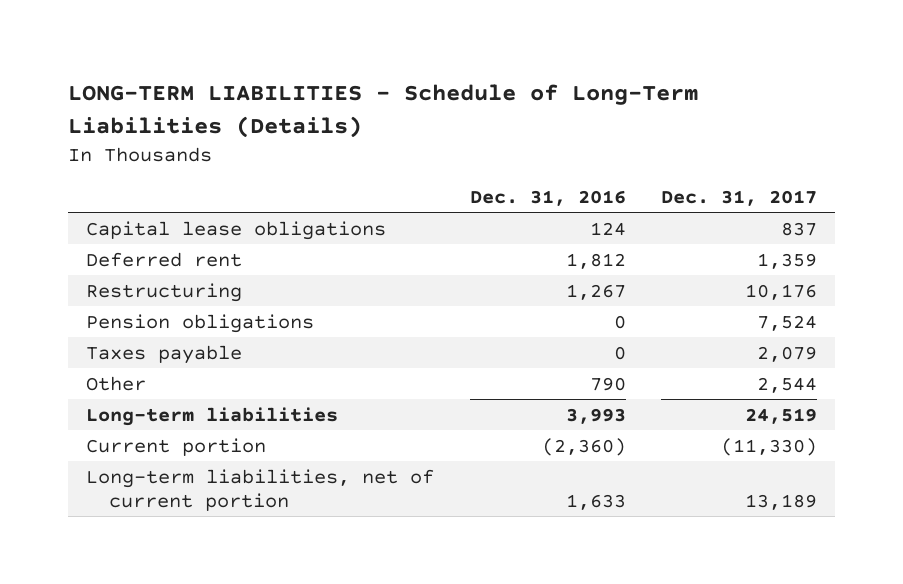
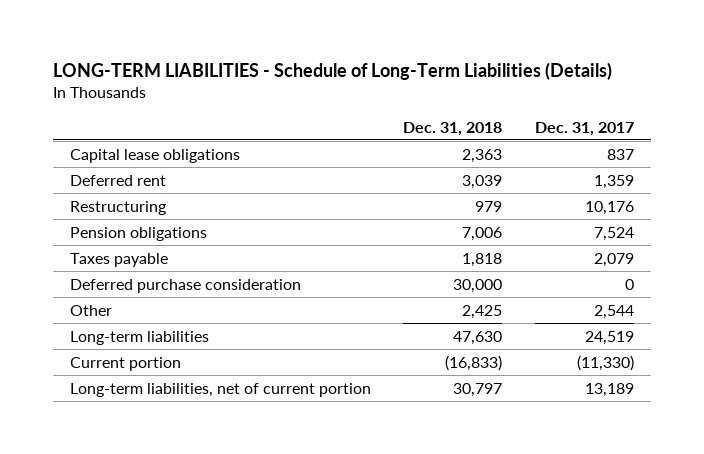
[469,189,626,206] Dec. 31, 2016 -> none
none -> [403,121,503,136] Dec. 31, 2018
none -> [69,278,301,293] Deferred purchase consideration

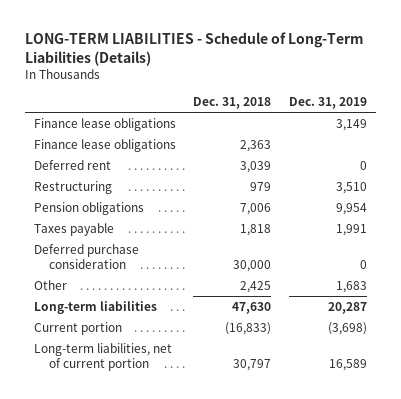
[535,121,635,136] Dec. 31, 2017 -> none
none -> [288,97,367,110] Dec. 31, 2019
none -> [33,117,176,131] Finance lease obligations
[69,148,240,163] Capital lease obligations -> [33,138,176,152] Finance lease obligations

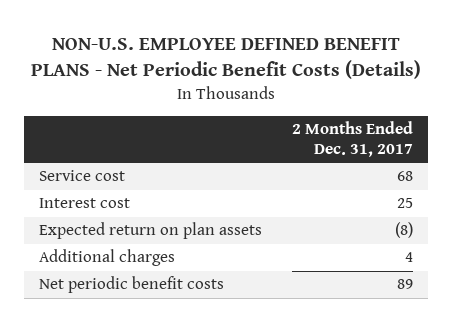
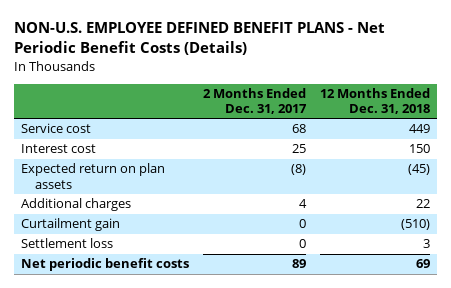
none -> [320,88,431,115] 12 Months Ended Dec. 31, 2018
none -> [20,218,120,232] Curtailment gain
none -> [20,238,113,249] Settlement loss

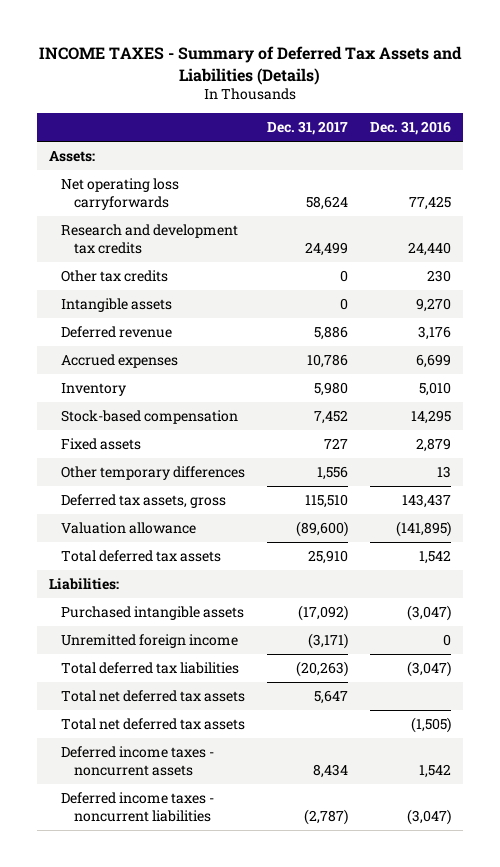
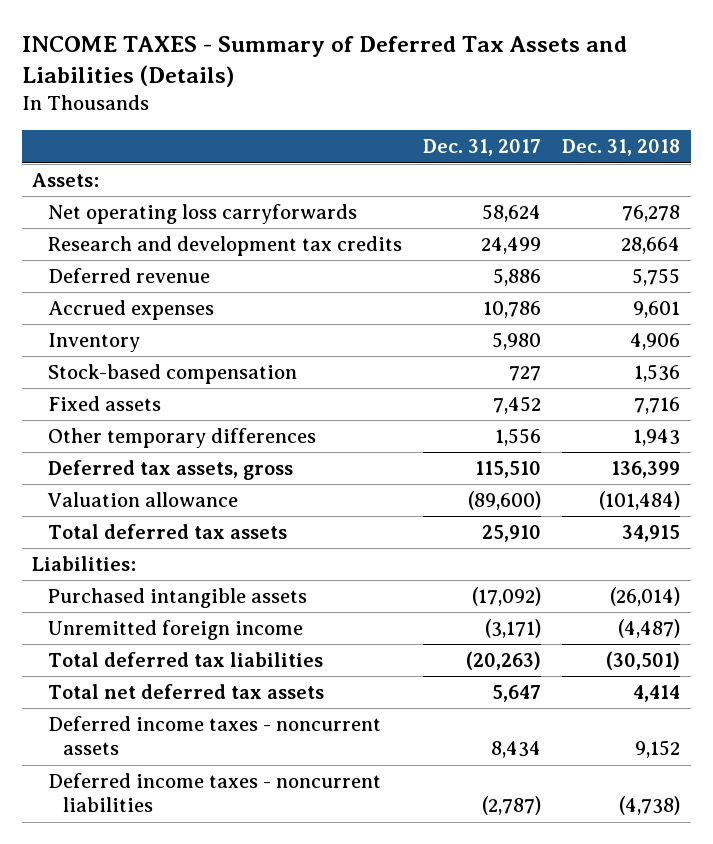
[370,121,452,136] Dec. 31, 2016 -> none
none -> [562,139,681,157] Dec. 31, 2018
[61,269,169,282] Other tax credits -> none
[61,297,173,312] Intangible assets -> none
[314,409,349,424] 7,452 -> [508,366,541,382] 727
[324,437,349,449] 727 -> [492,396,541,415] 7,452
[61,717,246,730] Total net deferred tax assets -> none

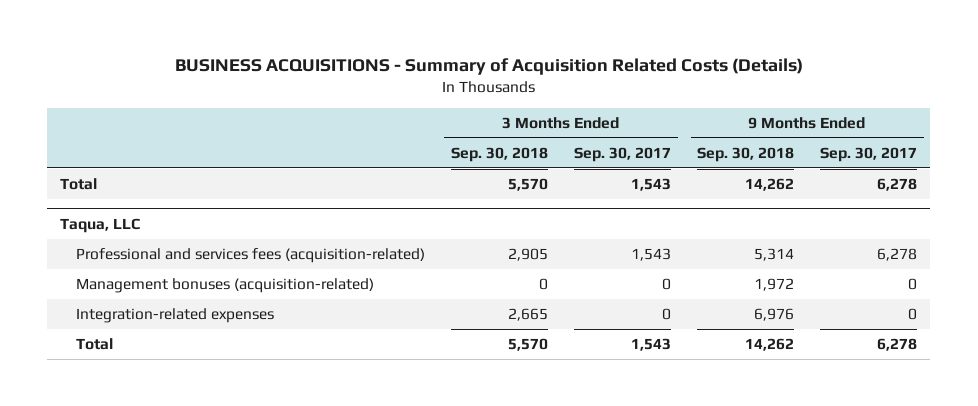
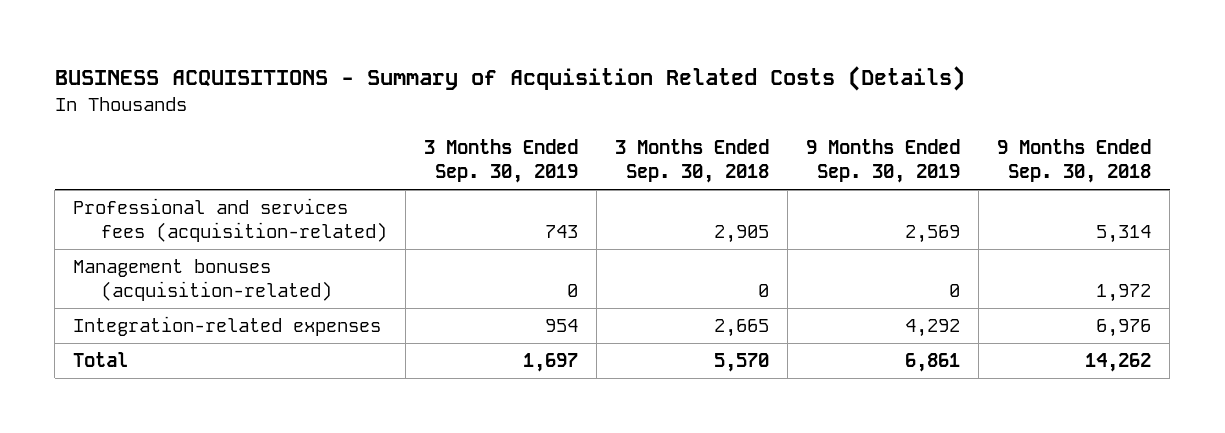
[574,146,672,162] Sep. 30, 2017 -> none
[820,146,918,162] Sep. 30, 2017 -> none
none -> [424,139,579,184] 3 Months Ended Sep. 30, 2019
none -> [806,139,961,184] 9 Months Ended Sep. 30, 2019
[60,178,98,191] Total -> none
[60,217,141,233] Taqua, LLC -> none

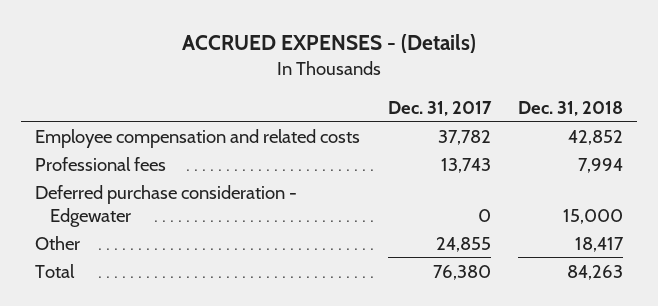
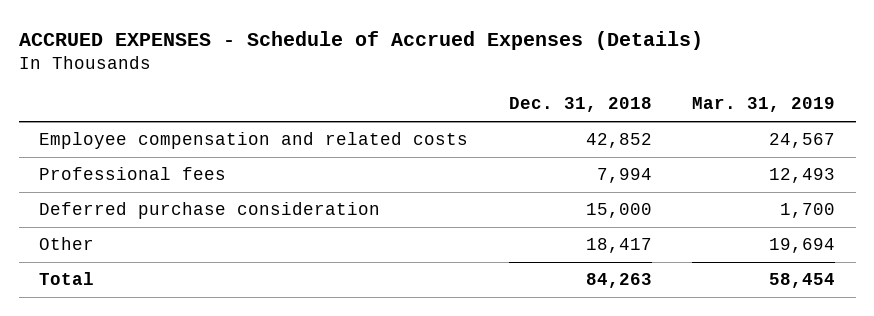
[182,33,477,53] ACCRUED EXPENSES - (Details) -> [18,30,703,50] ACCRUED EXPENSES - Schedule of Accrued Expenses (Details)
[387,100,492,116] Dec. 31, 2017 -> none
none -> [692,97,836,113] Mar. 31, 2019
[34,184,297,227] Deferred purchase consideration - Edgewater -> [38,202,380,220] Deferred purchase consideration

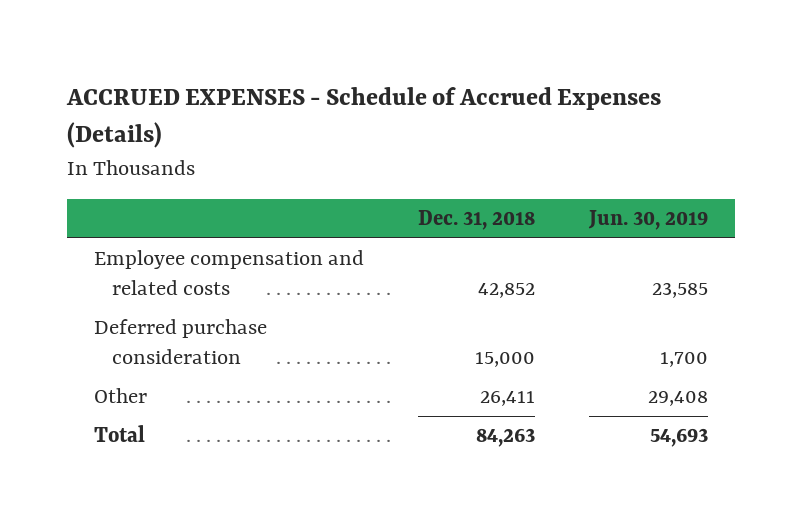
[692,97,836,113] Mar. 31, 2019 -> none
none -> [588,210,709,231] Jun. 30, 2019
[38,167,226,181] Professional fees -> none
[585,238,652,254] 18,417 -> [480,391,536,407] 26,411

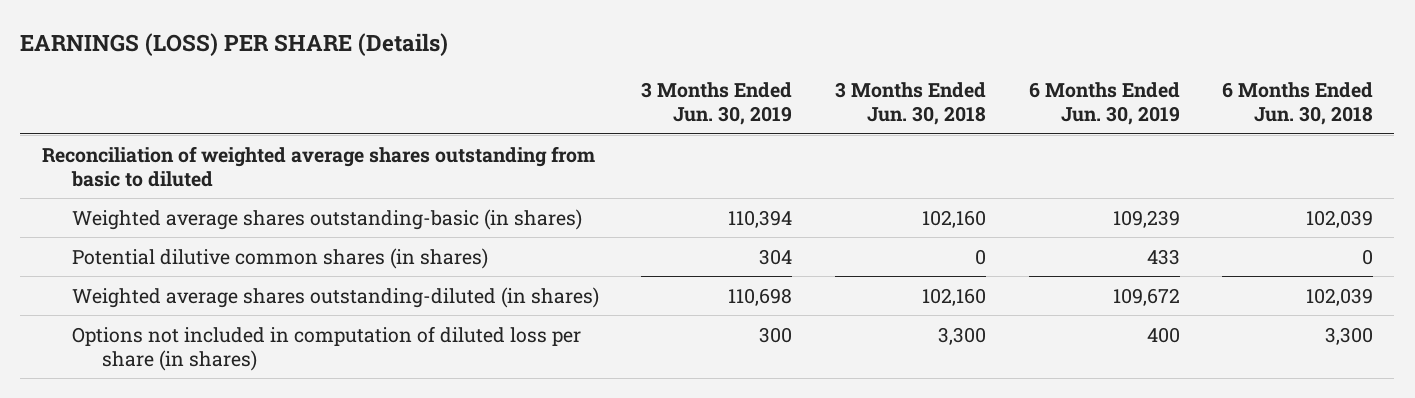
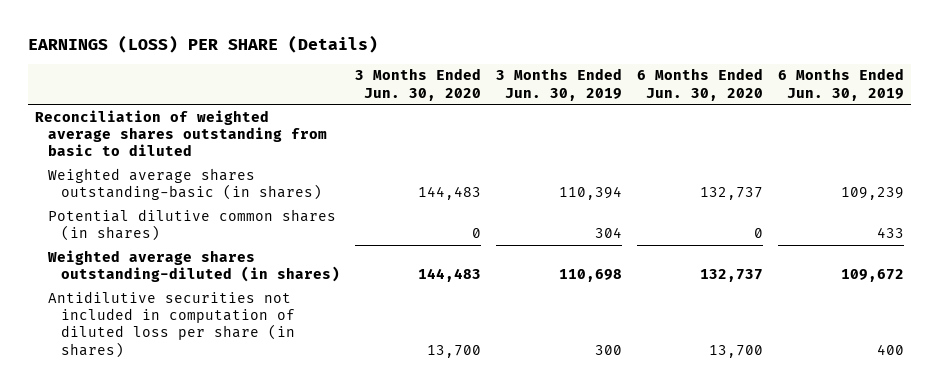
[834,82,986,126] 3 Months Ended Jun. 30, 2018 -> none
[1222,82,1374,126] 6 Months Ended Jun. 30, 2018 -> none
none -> [355,68,482,101] 3 Months Ended Jun. 30, 2020
none -> [636,68,763,101] 6 Months Ended Jun. 30, 2020
[71,325,581,371] Options not included in computation of diluted loss per share (in shares) -> [48,290,296,358] Antidilutive securities not included in computation of diluted loss per share (in shares)

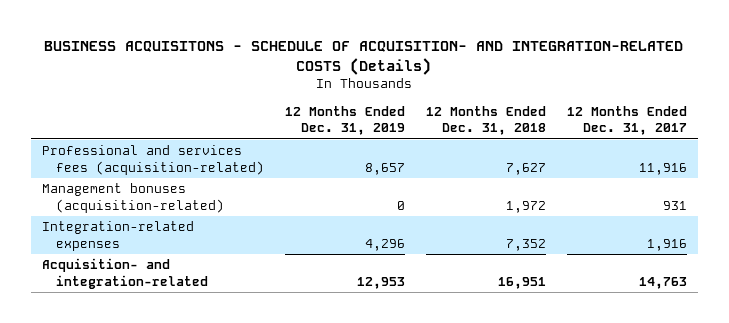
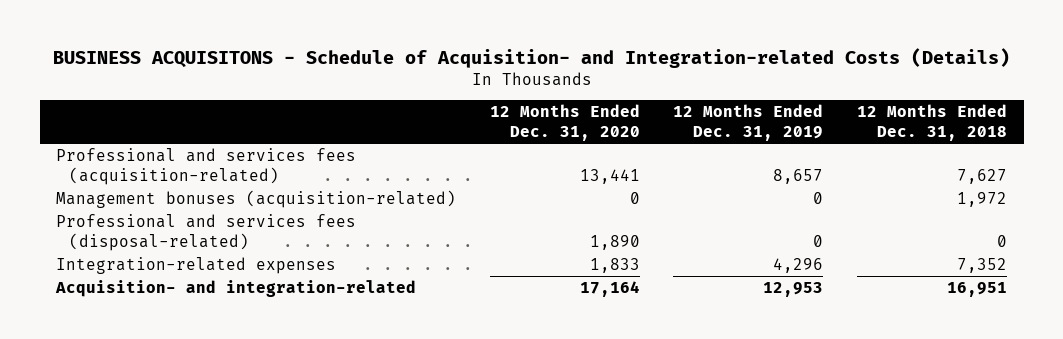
[44,40,684,75] BUSINESS ACQUISITONS - SCHEDULE OF ACQUISITION- AND INTEGRATION-RELATED COSTS (Details) -> [52,47,1010,68] BUSINESS ACQUISITONS - Schedule of Acquisition- and Integration-related Costs (Details)
[567,105,688,136] 12 Months Ended Dec. 31, 2017 -> none
none -> [489,104,640,141] 12 Months Ended Dec. 31, 2020
none -> [56,214,357,251] Professional and services fees (disposal-related)

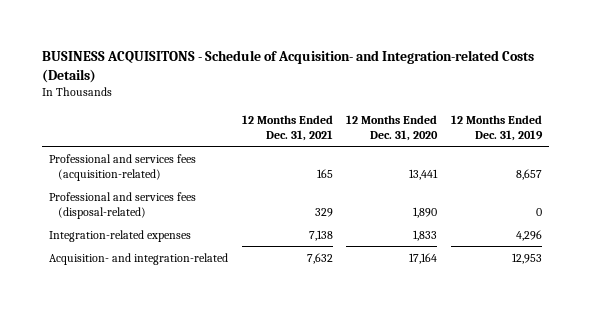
[856,104,1007,141] 12 Months Ended Dec. 31, 2018 -> none
none -> [241,115,333,141] 12 Months Ended Dec. 31, 2021
[56,190,457,209] Management bonuses (acquisition-related) -> none

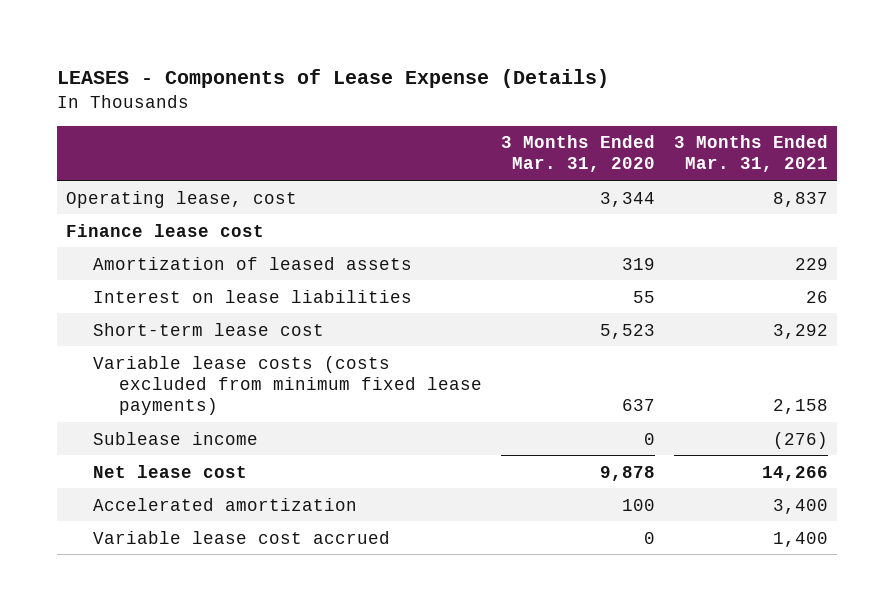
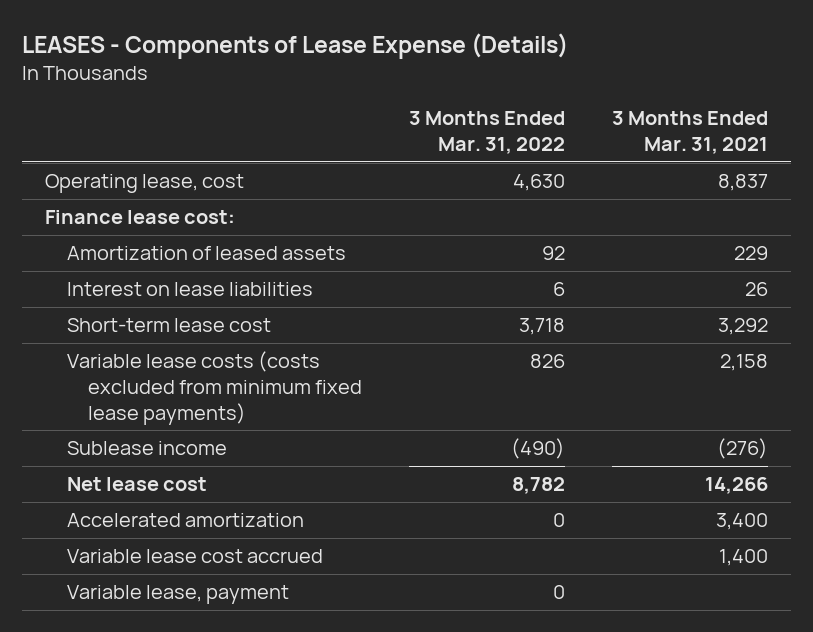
[500,135,655,173] 3 Months Ended Mar. 31, 2020 -> none
none -> [408,111,565,154] 3 Months Ended Mar. 31, 2022
[66,223,265,237] Finance lease cost -> [45,210,236,225] Finance lease cost:
none -> [66,585,289,605] Variable lease, payment

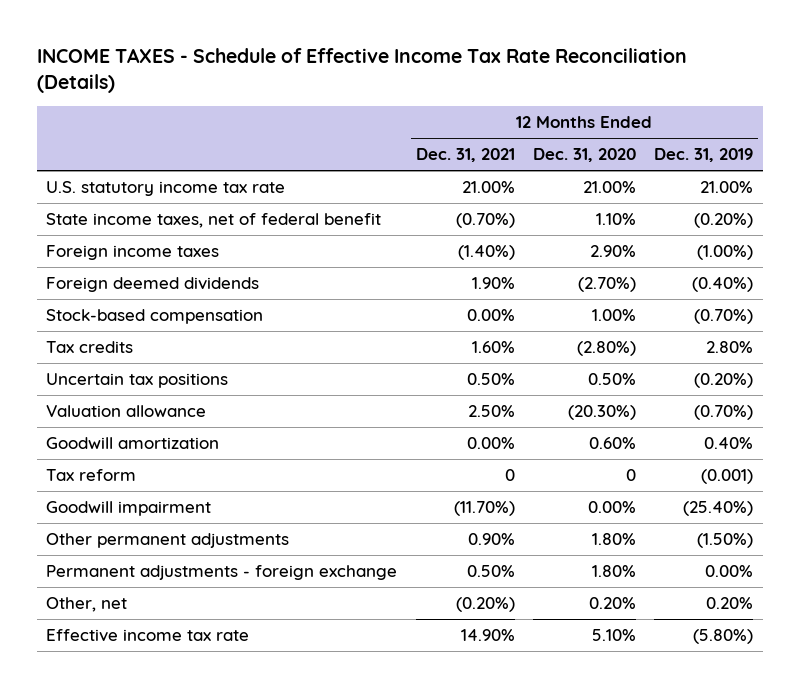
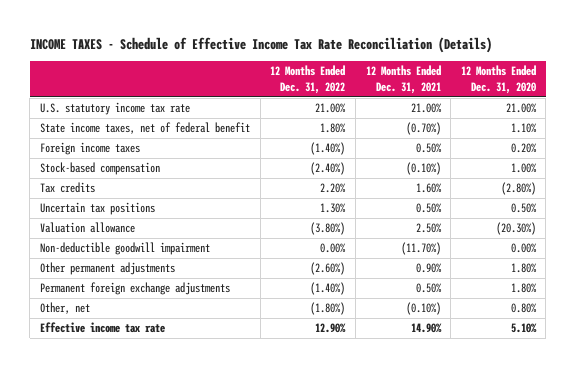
[654,148,754,163] Dec. 31, 2019 -> none
none -> [270,65,346,94] 12 Months Ended Dec. 31, 2022
[46,276,260,292] Foreign deemed dividends -> none
[457,244,515,260] (1.40%) -> [415,143,442,154] 0.50%
[589,244,636,257] 2.90% -> [510,143,537,154] 0.20%
[466,308,515,321] 0.00% -> [405,162,441,176] (0.10%)
[46,436,220,449] Goodwill amortization -> none
[46,468,137,481] Tax reform -> none
[46,500,212,516] Goodwill impairment -> [40,242,211,256] Non-deductible goodwill impairment
[46,564,398,580] Permanent adjustments - foreign exchange -> [40,282,231,296] Permanent foreign exchange adjustments
[455,596,515,612] (0.20%) -> [405,302,441,316] (0.10%)
[588,596,636,609] 0.20% -> [510,303,537,314] 0.80%

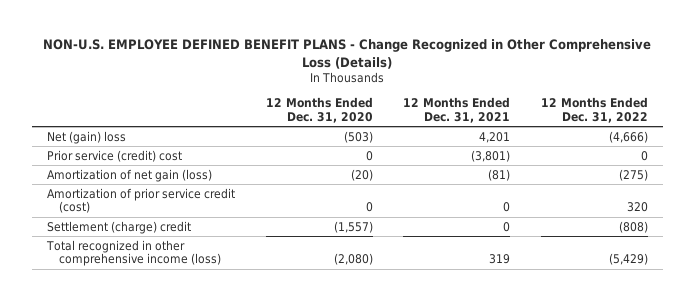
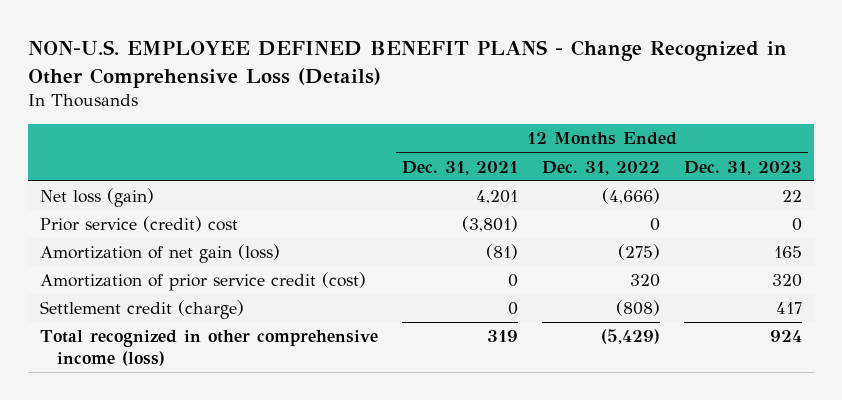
[265,97,373,124] 12 Months Ended Dec. 31, 2020 -> none
none -> [683,160,802,175] Dec. 31, 2023
[46,130,126,144] Net (gain) loss -> [39,188,154,208] Net loss (gain)
[46,220,191,234] Settlement (charge) credit -> [39,300,244,320] Settlement credit (charge)

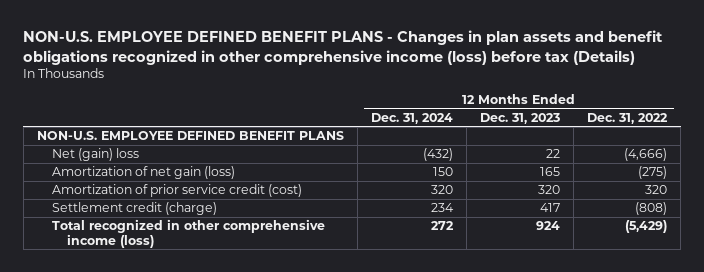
[27,40,787,88] NON-U.S. EMPLOYEE DEFINED BENEFIT PLANS - Change Recognized in Other Comprehensive Loss (Details) -> [23,30,664,65] NON-U.S. EMPLOYEE DEFINED BENEFIT PLANS - Changes in plan assets and benefit obligations recognized in other comprehensive income (loss) before tax (Details)
[401,160,518,175] Dec. 31, 2021 -> none
none -> [370,112,453,124] Dec. 31, 2024
[39,216,238,233] Prior service (credit) cost -> none
none -> [36,131,344,141] NON-U.S. EMPLOYEE DEFINED BENEFIT PLANS
[39,188,154,208] Net loss (gain) -> [51,148,139,162] Net (gain) loss

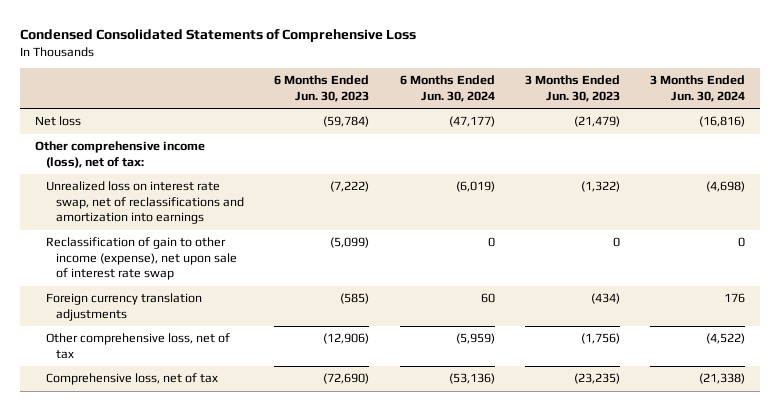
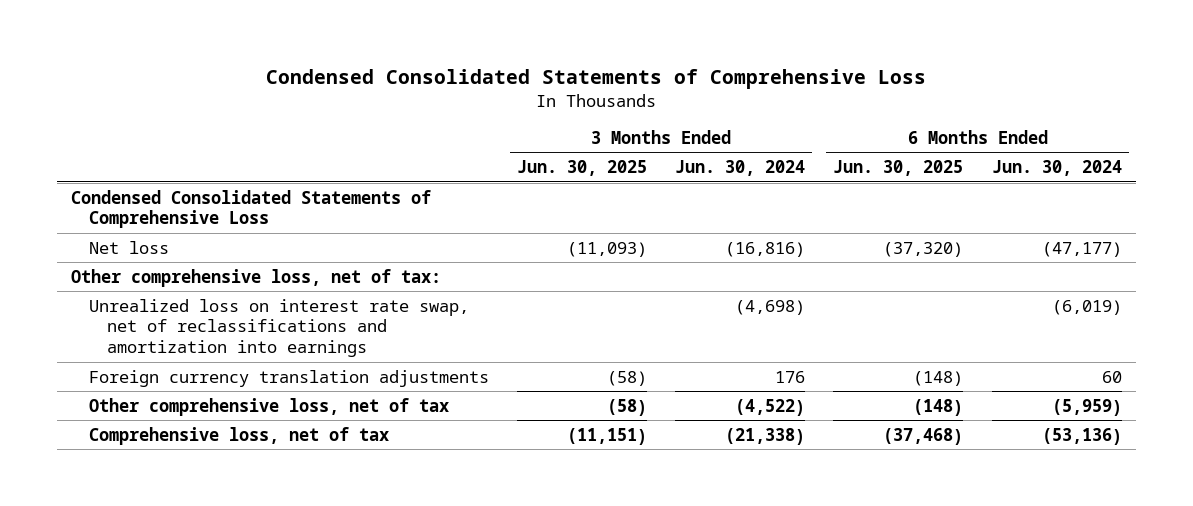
[274,75,370,102] 6 Months Ended Jun. 30, 2023 -> none
[524,75,620,102] 3 Months Ended Jun. 30, 2023 -> none
none -> [517,160,648,177] Jun. 30, 2025
none -> [833,160,964,177] Jun. 30, 2025
none -> [71,189,432,229] Condensed Consolidated Statements of Comprehensive Loss
[34,141,205,168] Other comprehensive income (loss), net of tax: -> [71,268,442,287] Other comprehensive loss, net of tax:
[45,237,238,281] Reclassification of gain to other income (expense), net upon sale of interest rate swap -> none

